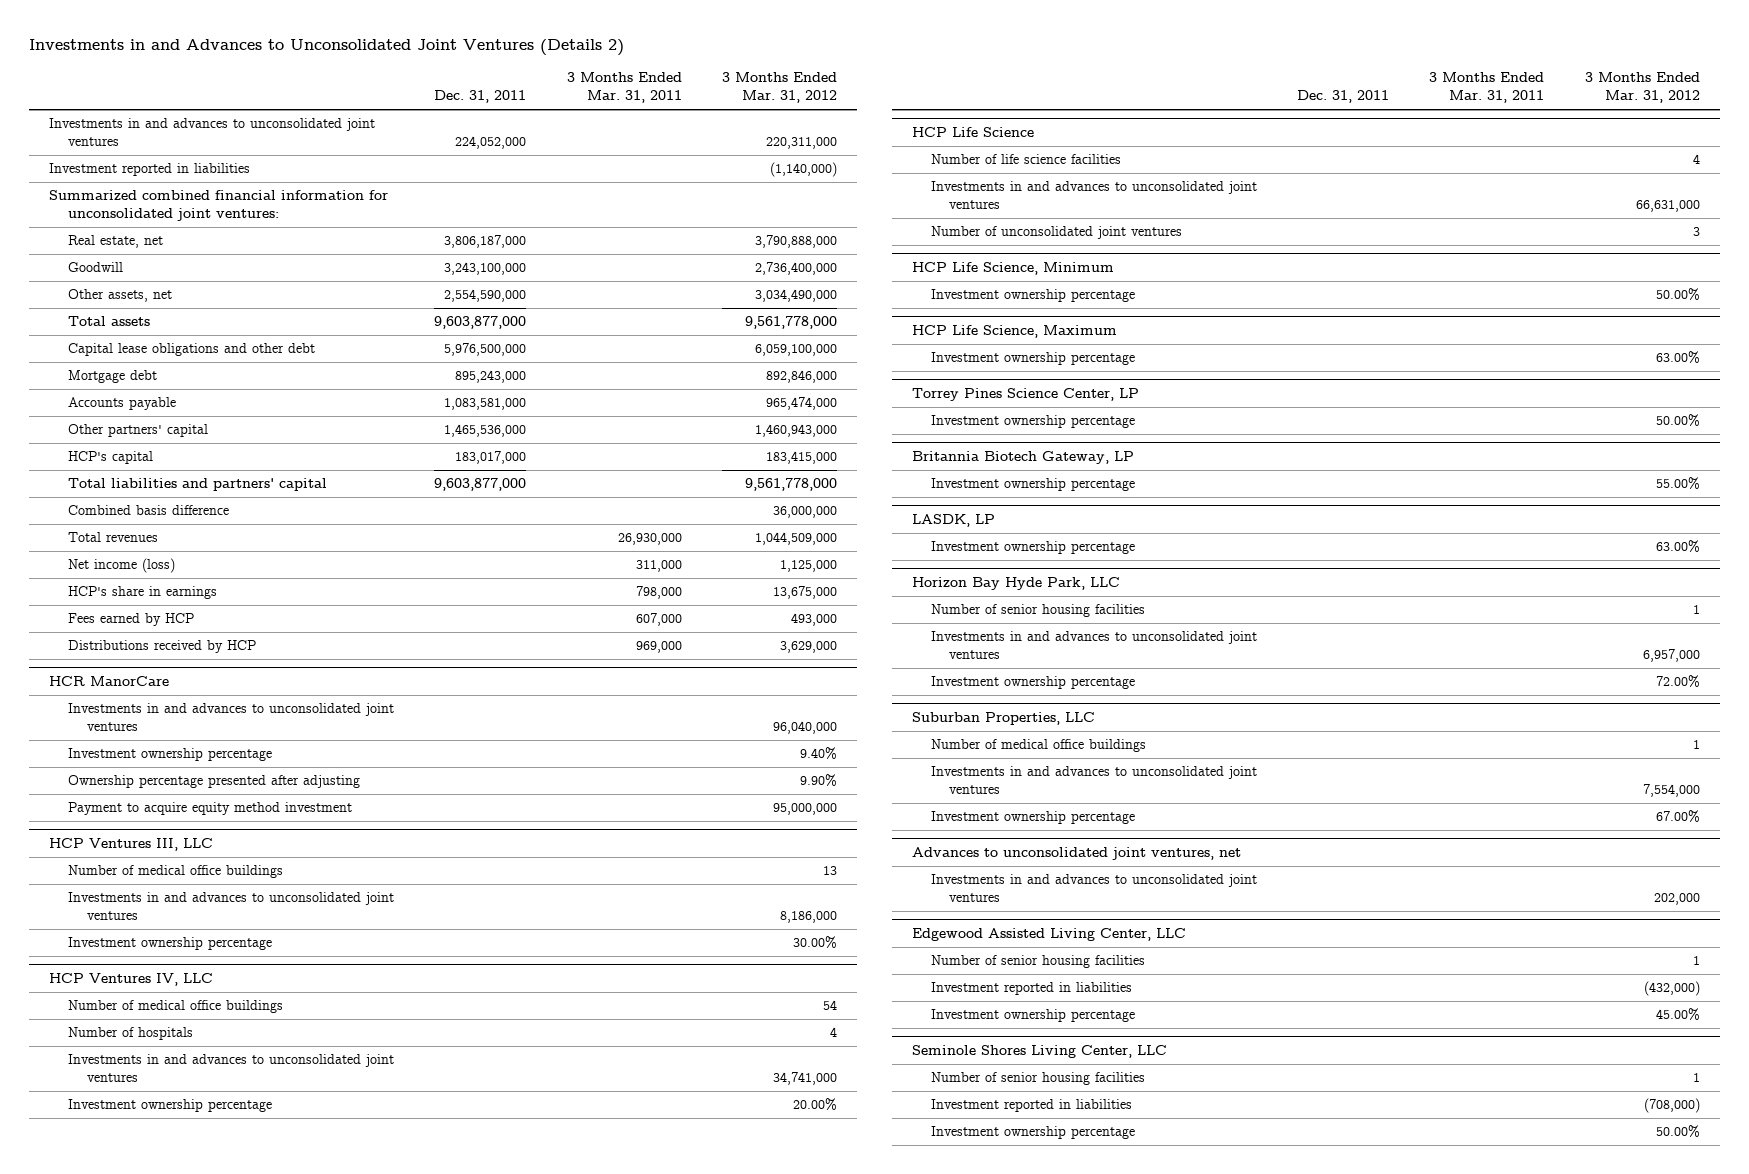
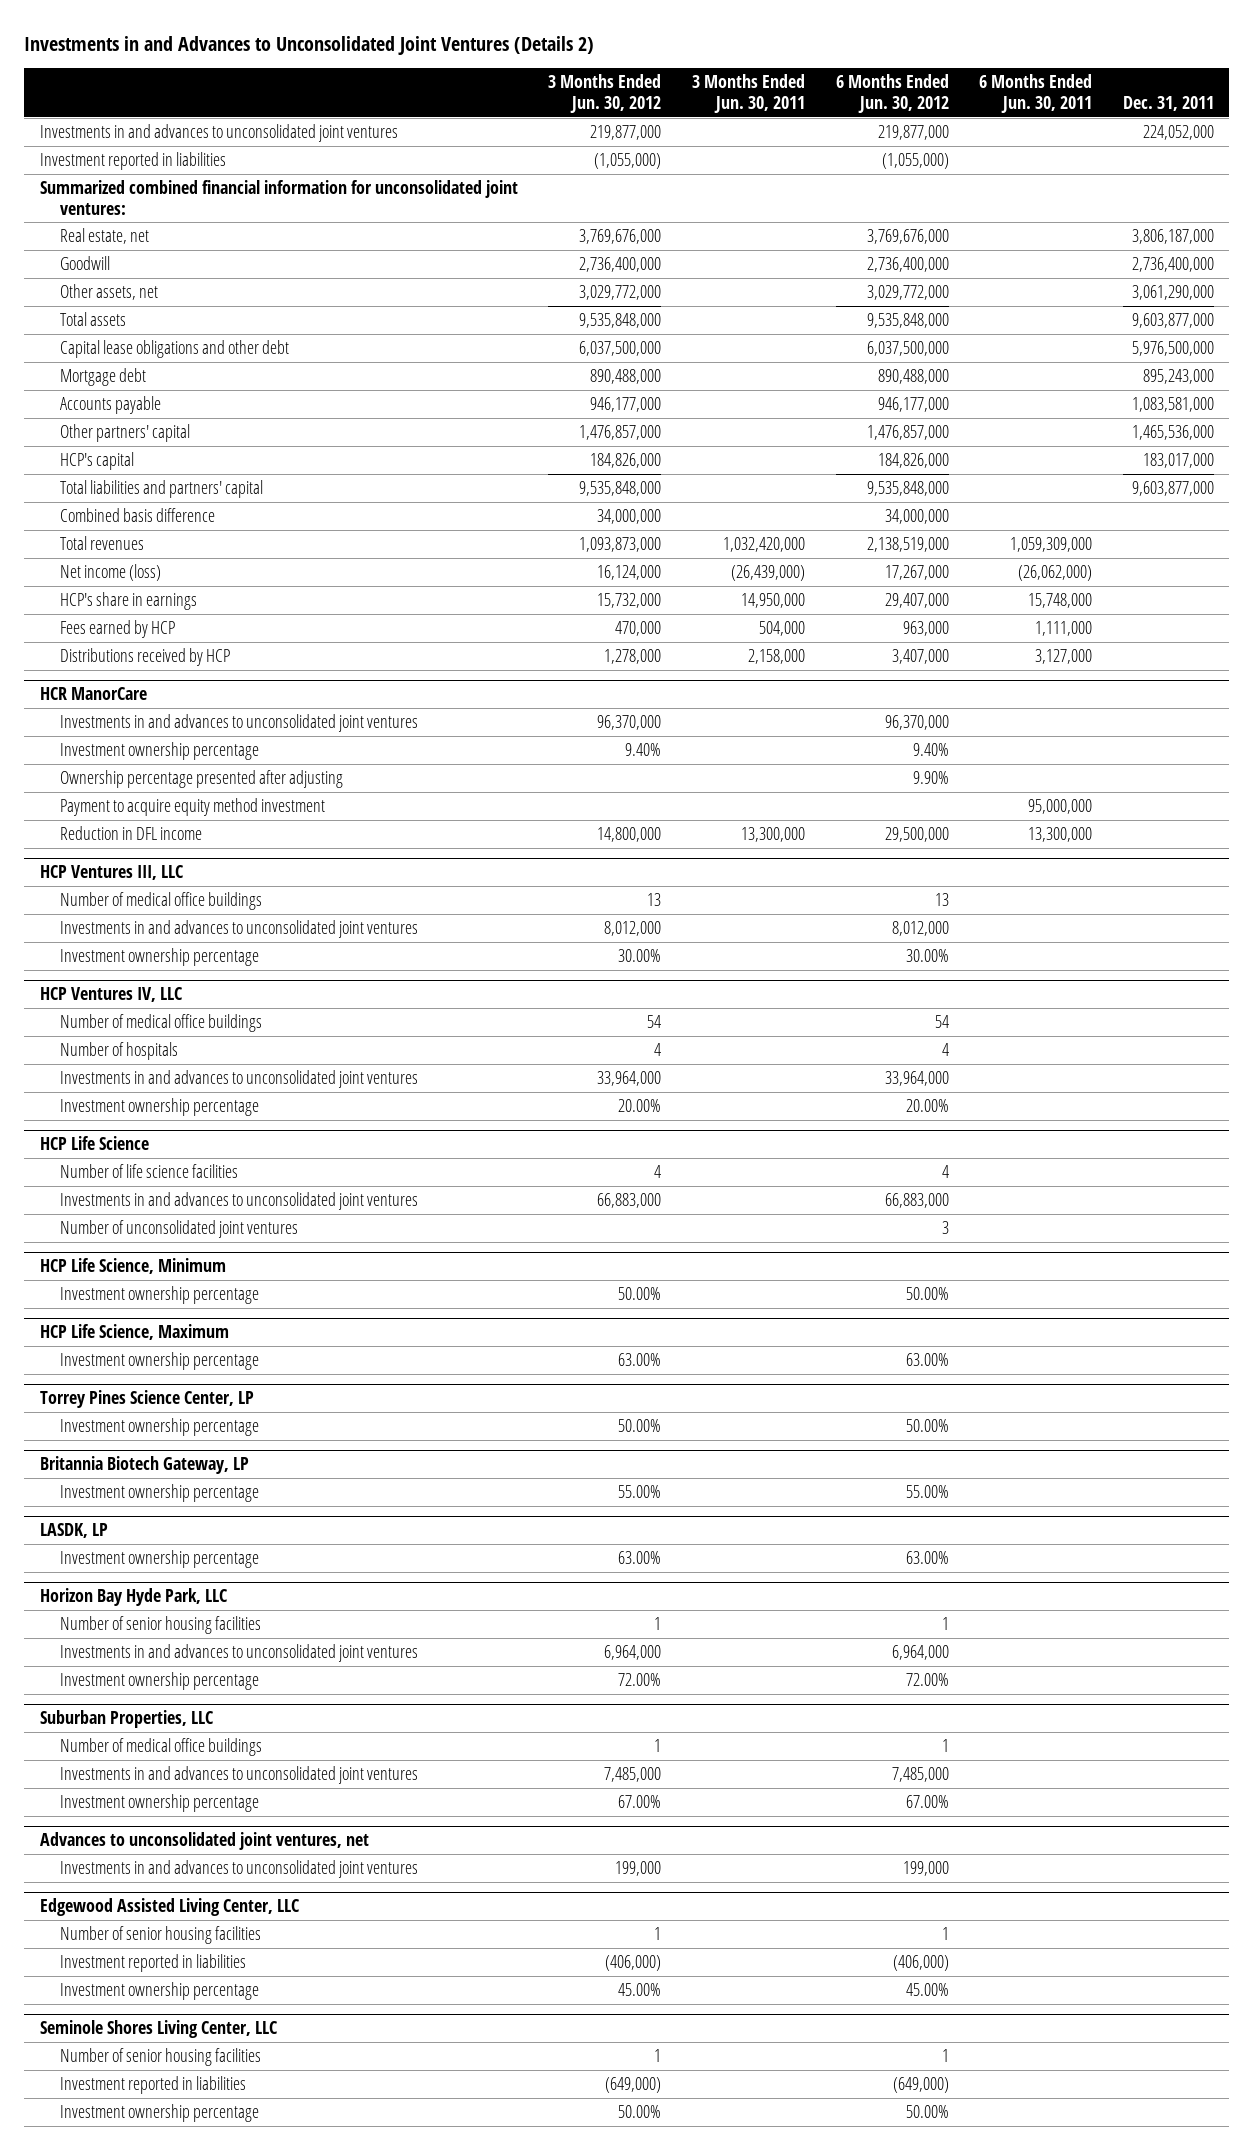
[566,72,682,104] 3 Months Ended Mar. 31, 2011 -> none
[721,72,837,104] 3 Months Ended Mar. 31, 2012 -> none
none -> [548,74,662,114] 3 Months Ended Jun. 30, 2012
none -> [691,74,805,114] 3 Months Ended Jun. 30, 2011
none -> [835,74,949,114] 6 Months Ended Jun. 30, 2012
none -> [979,74,1093,114] 6 Months Ended Jun. 30, 2011
[444,262,527,276] 3,243,100,000 -> [1131,256,1214,272] 2,736,400,000
[444,289,527,303] 2,554,590,000 -> [1131,284,1214,300] 3,061,290,000
none -> [60,825,203,840] Reduction in DFL income

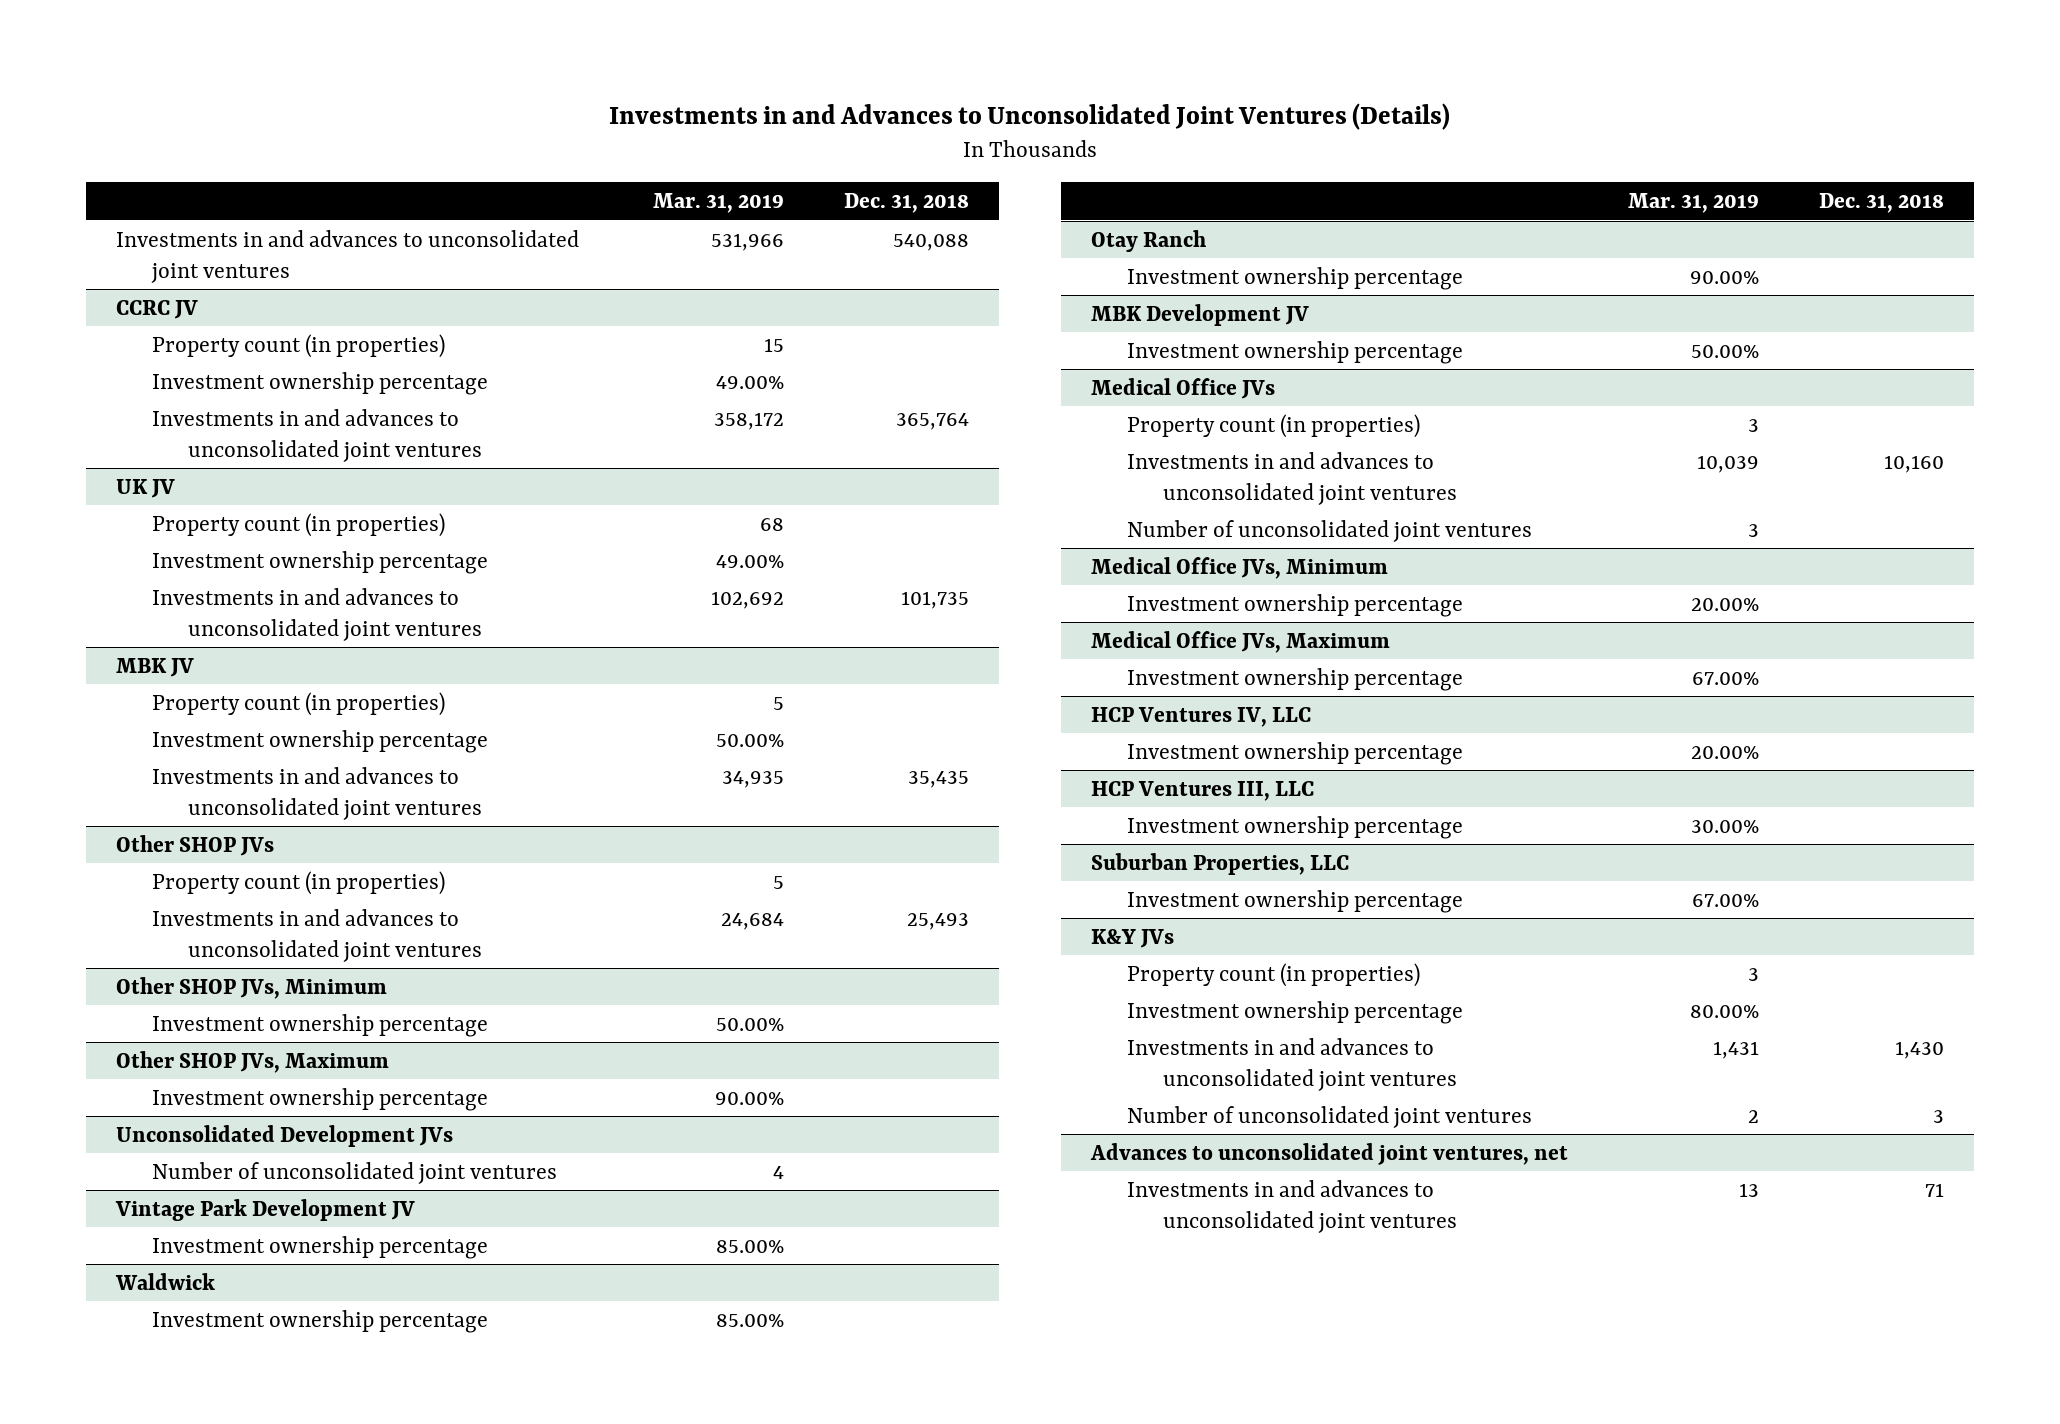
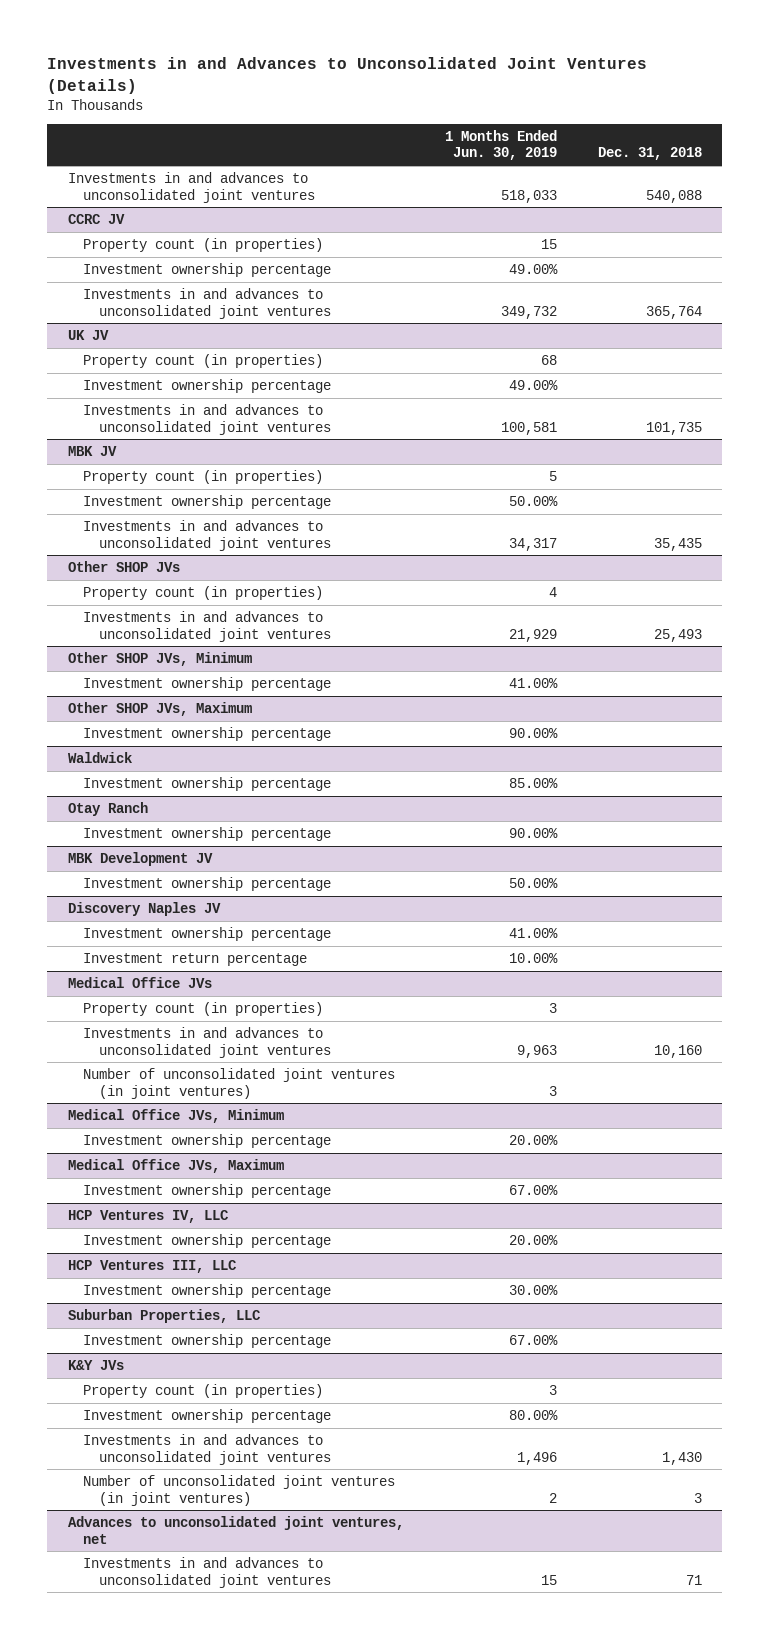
[653,192,785,213] Mar. 31, 2019 -> none
none -> [444,129,557,161] 1 Months Ended Jun. 30, 2019
[115,1124,453,1147] Unconsolidated Development JVs -> none
[152,1161,558,1184] Number of unconsolidated joint ventures -> none
[114,1198,415,1221] Vintage Park Development JV -> none
[152,1235,489,1259] Investment ownership percentage -> none
none -> [67,901,221,916] Discovery Naples JV
none -> [83,926,332,941] Investment ownership percentage
none -> [83,952,308,966] Investment return percentage
[1126,519,1532,542] Number of unconsolidated joint ventures -> [83,1067,396,1099] Number of unconsolidated joint ventures (in joint ventures)
[1126,1105,1532,1128] Number of unconsolidated joint ventures -> [83,1474,396,1506] Number of unconsolidated joint ventures (in joint ventures)

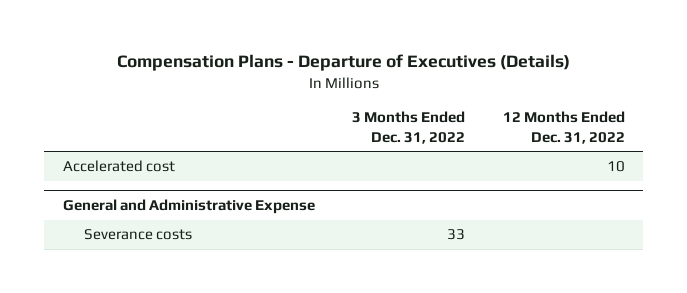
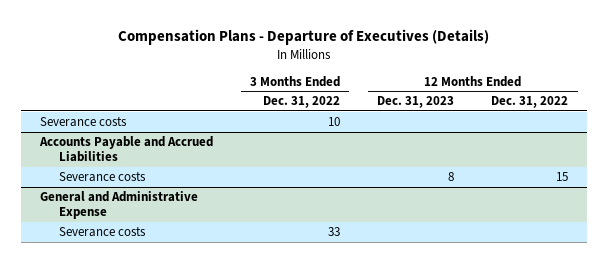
none -> [377,96,455,109] Dec. 31, 2023
[62,160,175,173] Accelerated cost -> none
none -> [39,116,127,128] Severance costs
none -> [38,136,213,163] Accounts Payable and Accrued Liabilities
none -> [58,171,146,183] Severance costs

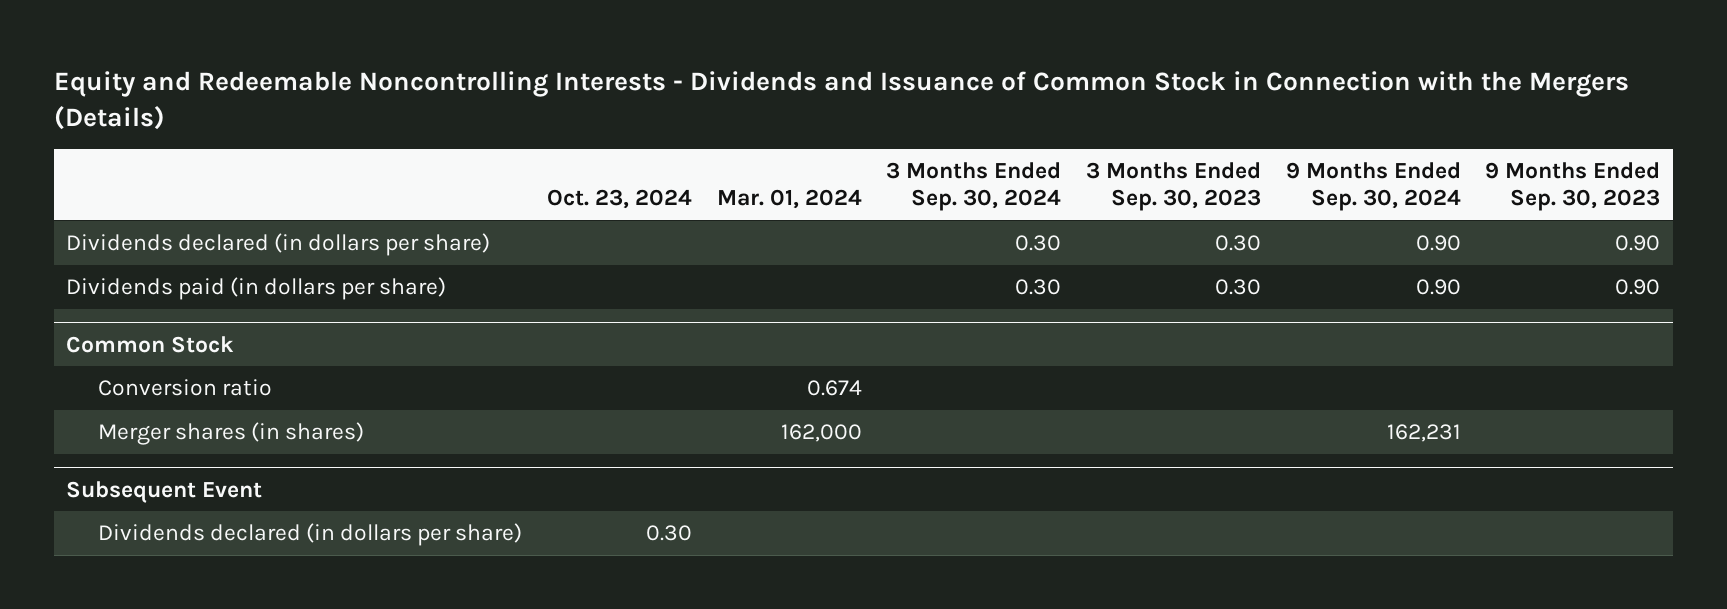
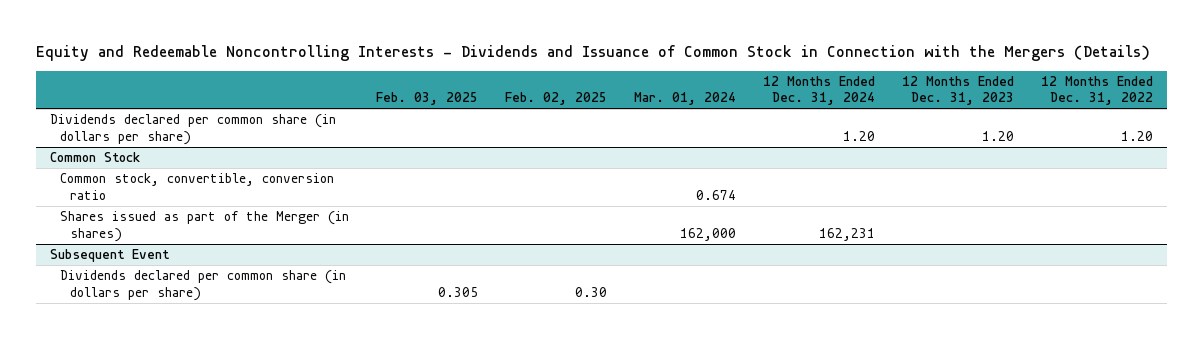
[546,189,692,210] Oct. 23, 2024 -> none
[886,161,1062,212] 3 Months Ended Sep. 30, 2024 -> none
[1085,161,1261,212] 3 Months Ended Sep. 30, 2023 -> none
[1285,161,1461,212] 9 Months Ended Sep. 30, 2024 -> none
[1485,161,1661,212] 9 Months Ended Sep. 30, 2023 -> none
none -> [375,92,478,106] Feb. 03, 2025
none -> [505,92,608,106] Feb. 02, 2025
none -> [763,76,876,106] 12 Months Ended Dec. 31, 2024
none -> [902,76,1015,106] 12 Months Ended Dec. 31, 2023
none -> [1041,76,1154,106] 12 Months Ended Dec. 31, 2022
[66,277,447,301] Dividends paid (in dollars per share) -> none
[66,233,491,257] Dividends declared (in dollars per share) -> [49,114,336,145] Dividends declared per common share (in dollars per share)
[98,379,273,397] Conversion ratio -> [59,173,334,200] Common stock, convertible, conversion ratio
[98,422,365,446] Merger shares (in shares) -> [59,211,349,242] Shares issued as part of the Merger (in shares)
[98,523,523,547] Dividends declared (in dollars per share) -> [59,270,346,301] Dividends declared per common share (in dollars per share)

